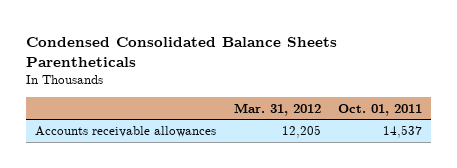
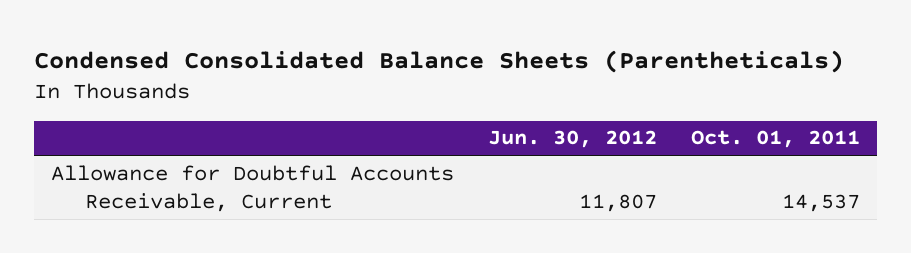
[26,36,338,67] Condensed Consolidated Balance Sheets Parentheticals -> [33,50,844,74] Condensed Consolidated Balance Sheets (Parentheticals)
[233,102,321,116] Mar. 31, 2012 -> none
none -> [487,130,657,149] Jun. 30, 2012
[35,126,217,138] Accounts receivable allowances -> [50,164,454,212] Allowance for Doubtful Accounts Receivable, Current

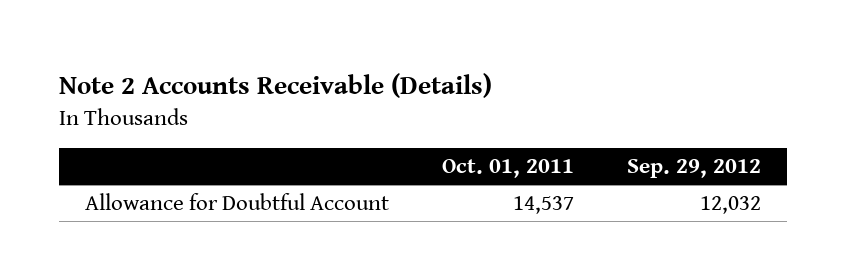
[33,50,844,74] Condensed Consolidated Balance Sheets (Parentheticals) -> [58,73,492,99] Note 2 Accounts Receivable (Details)
[487,130,657,149] Jun. 30, 2012 -> none
none -> [626,159,761,179] Sep. 29, 2012
[50,164,454,212] Allowance for Doubtful Accounts Receivable, Current -> [85,193,390,211] Allowance for Doubtful Account

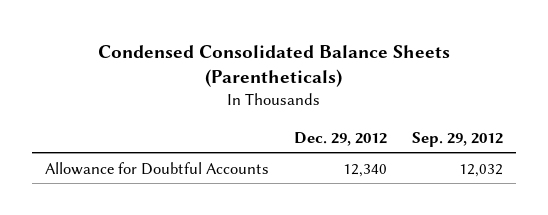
[58,73,492,99] Note 2 Accounts Receivable (Details) -> [97,44,450,88] Condensed Consolidated Balance Sheets (Parentheticals)
[441,159,574,179] Oct. 01, 2011 -> none
none -> [293,131,387,146] Dec. 29, 2012
[85,193,390,211] Allowance for Doubtful Account -> [44,161,269,175] Allowance for Doubtful Accounts

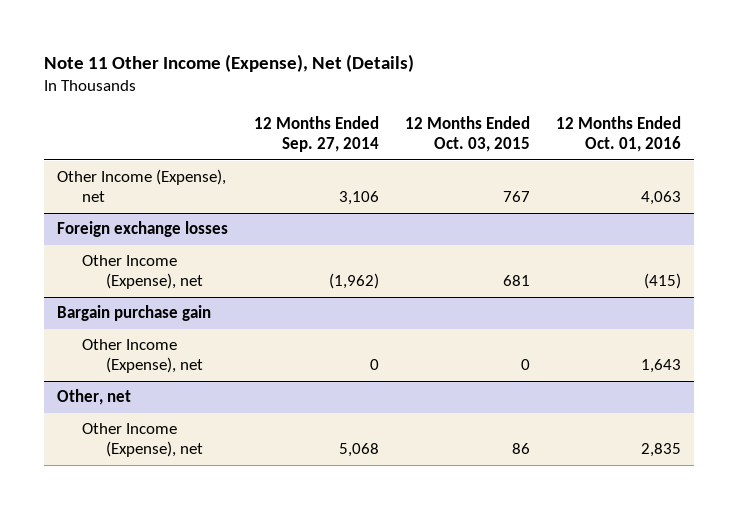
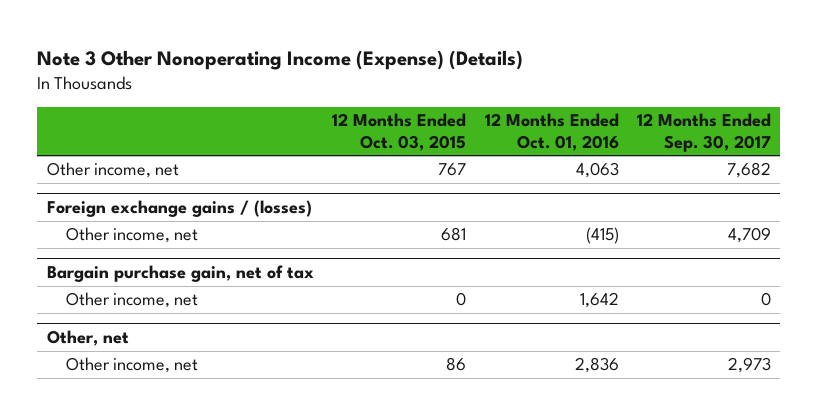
[43,54,414,73] Note 11 Other Income (Expense), Net (Details) -> [37,50,524,71] Note 3 Other Nonoperating Income (Expense) (Details)
[253,115,379,152] 12 Months Ended Sep. 27, 2014 -> none
none -> [637,112,772,152] 12 Months Ended Sep. 30, 2017
[56,169,226,203] Other Income (Expense), net -> [46,162,179,179] Other income, net
[56,221,228,238] Foreign exchange losses -> [46,200,312,218] Foreign exchange gains / (losses)
[81,255,204,290] Other Income (Expense), net -> [65,227,198,244] Other income, net
[56,305,211,322] Bargain purchase gain -> [46,265,314,283] Bargain purchase gain, net of tax
[81,339,204,374] Other Income (Expense), net -> [65,292,198,309] Other income, net
[640,359,681,374] 1,643 -> [579,292,619,309] 1,642
[81,423,204,458] Other Income (Expense), net -> [65,357,198,374] Other income, net
[640,443,681,458] 2,835 -> [574,357,619,374] 2,836

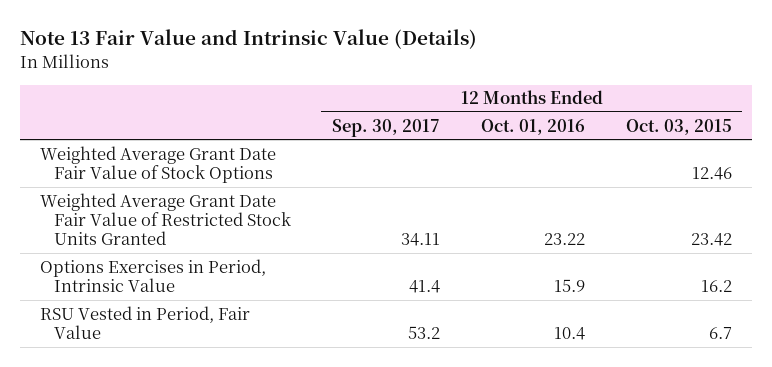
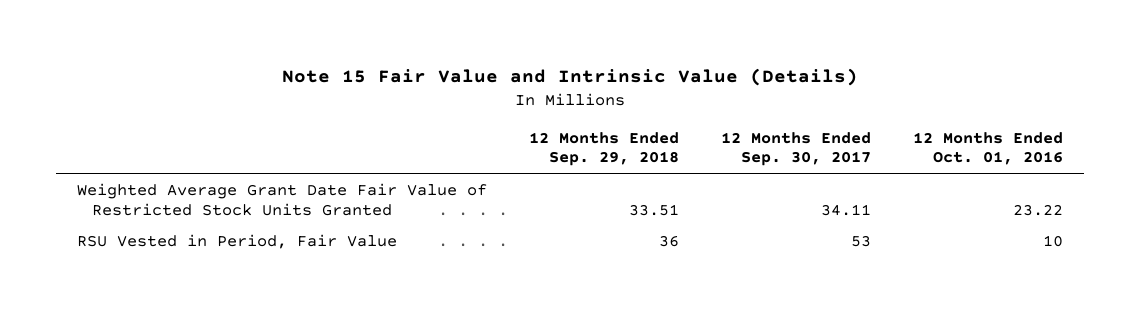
[19,29,477,50] Note 13 Fair Value and Intrinsic Value (Details) -> [281,68,858,87] Note 15 Fair Value and Intrinsic Value (Details)
[625,118,732,135] Oct. 03, 2015 -> none
none -> [528,131,679,167] 12 Months Ended Sep. 29, 2018
[40,145,277,183] Weighted Average Grant Date Fair Value of Stock Options -> none
[40,258,267,292] Options Exercises in Period, Intrinsic Value -> none
[407,325,440,339] 53.2 -> [850,234,871,247] 53
[553,326,585,340] 10.4 -> [1042,234,1063,247] 10

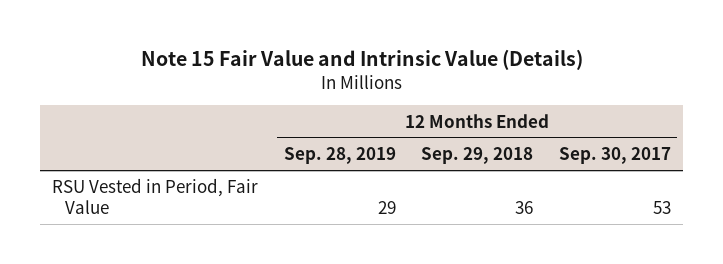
[912,131,1063,166] 12 Months Ended Oct. 01, 2016 -> none
none -> [283,147,396,165] Sep. 28, 2019
[76,182,487,216] Weighted Average Grant Date Fair Value of Restricted Stock Units Granted -> none

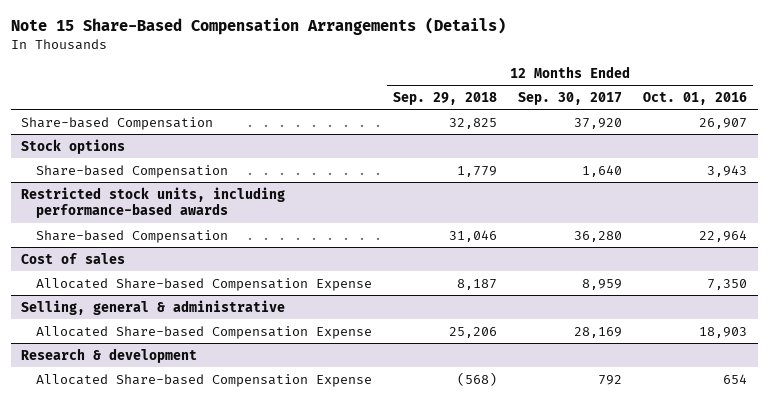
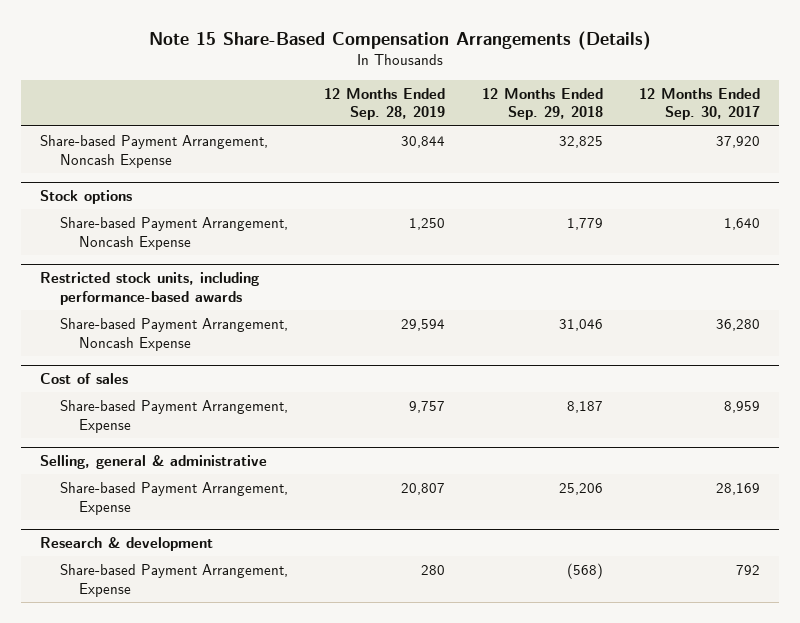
[643,92,748,106] Oct. 01, 2016 -> none
none -> [324,87,446,121] 12 Months Ended Sep. 28, 2019
[21,116,214,130] Share-based Compensation -> [39,134,268,168] Share-based Payment Arrangement, Noncash Expense
[35,164,228,178] Share-based Compensation -> [59,216,288,250] Share-based Payment Arrangement, Noncash Expense
[35,229,228,243] Share-based Compensation -> [59,317,288,351] Share-based Payment Arrangement, Noncash Expense
[35,277,372,291] Allocated Share-based Compensation Expense -> [59,399,288,433] Share-based Payment Arrangement, Expense
[35,325,372,339] Allocated Share-based Compensation Expense -> [59,481,288,515] Share-based Payment Arrangement, Expense
[35,373,372,387] Allocated Share-based Compensation Expense -> [59,563,288,597] Share-based Payment Arrangement, Expense

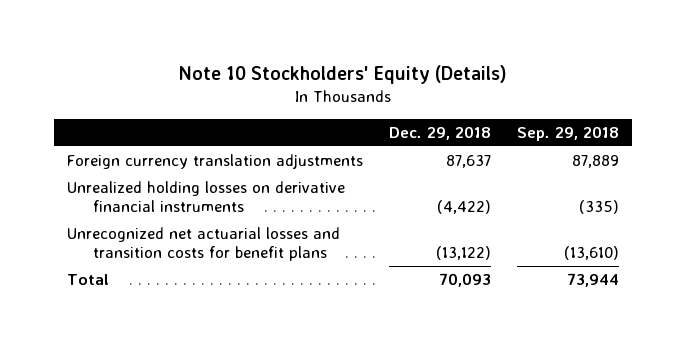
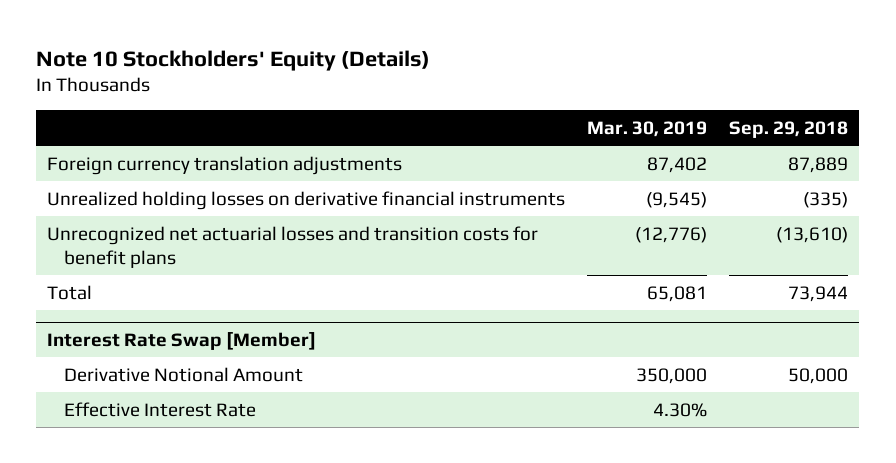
[388,126,491,141] Dec. 29, 2018 -> none
none -> [587,120,708,137] Mar. 30, 2019
none -> [47,331,317,350] Interest Rate Swap [Member]
none -> [64,366,304,382] Derivative Notional Amount
none -> [64,401,257,417] Effective Interest Rate

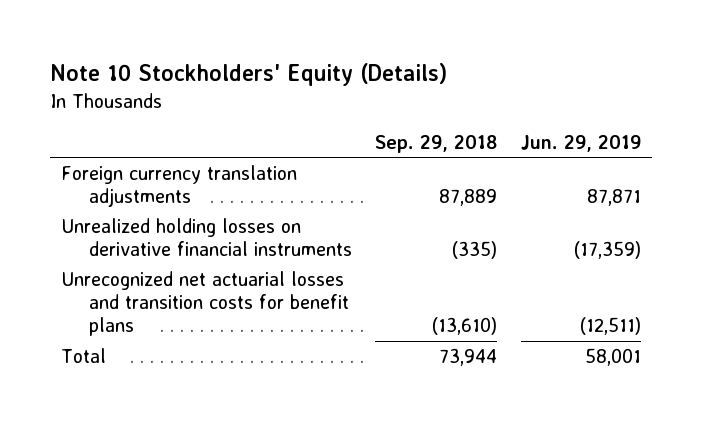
[587,120,708,137] Mar. 30, 2019 -> none
none -> [520,135,641,153] Jun. 29, 2019
[47,331,317,350] Interest Rate Swap [Member] -> none
[64,366,304,382] Derivative Notional Amount -> none
[64,401,257,417] Effective Interest Rate -> none

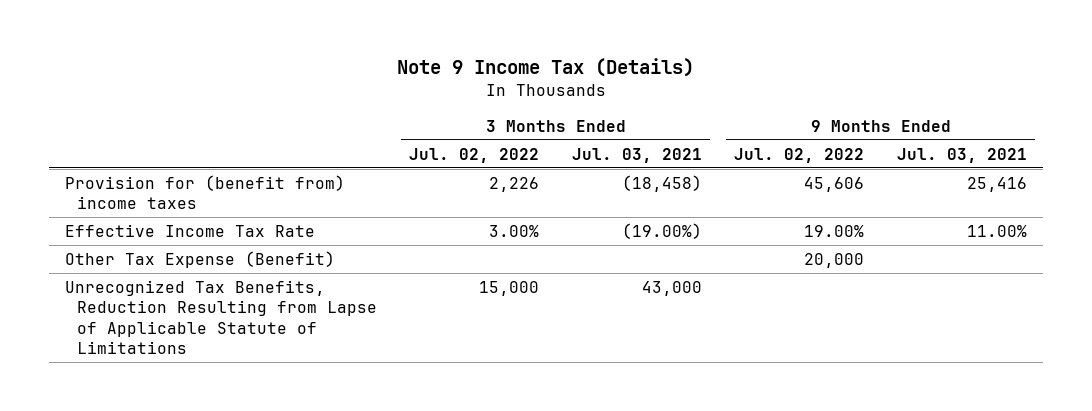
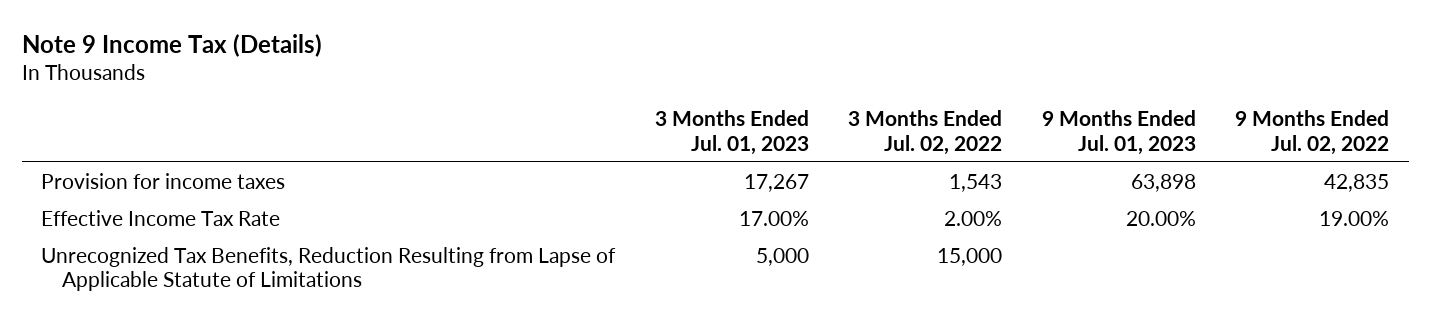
[571,147,702,163] Jul. 03, 2021 -> none
[897,147,1028,163] Jul. 03, 2021 -> none
none -> [654,110,809,155] 3 Months Ended Jul. 01, 2023
none -> [1041,110,1196,155] 9 Months Ended Jul. 01, 2023
[65,250,336,268] Other Tax Expense (Benefit) -> none
[65,174,346,210] Provision for (benefit from) income taxes -> [41,172,286,189] Provision for income taxes
[489,176,540,192] 2,226 -> [949,173,1003,192] 1,543
[804,176,865,192] 45,606 -> [1324,173,1390,192] 42,835
[489,224,540,237] 3.00% -> [944,210,1003,226] 2.00%

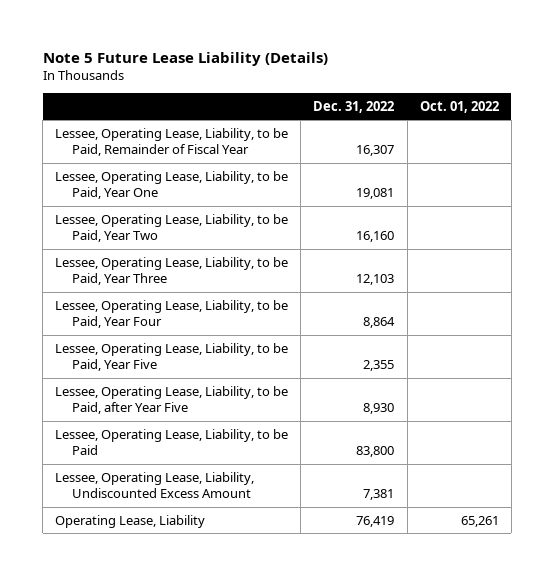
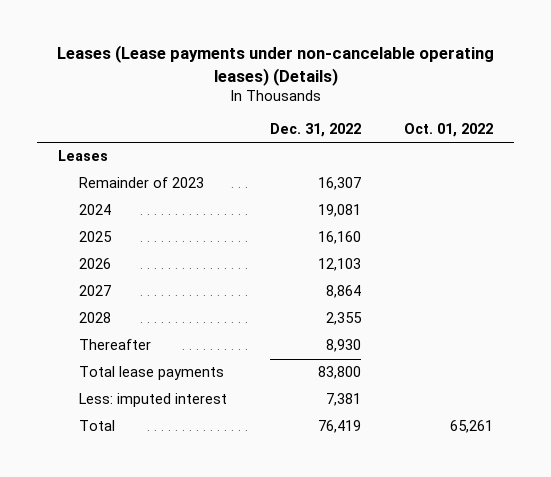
[42,51,328,66] Note 5 Future Lease Liability (Details) -> [56,45,494,86] Leases (Lease payments under non-cancelable operating leases) (Details)
none -> [58,150,109,162] Leases
[55,127,289,156] Lessee, Operating Lease, Liability, to be Paid, Remainder of Fiscal Year -> [79,177,205,189] Remainder of 2023
[55,170,289,199] Lessee, Operating Lease, Liability, to be Paid, Year One -> [79,204,112,216] 2024
[55,213,289,242] Lessee, Operating Lease, Liability, to be Paid, Year Two -> [79,231,113,243] 2025
[55,256,289,285] Lessee, Operating Lease, Liability, to be Paid, Year Three -> [79,258,112,270] 2026
[55,299,289,328] Lessee, Operating Lease, Liability, to be Paid, Year Four -> [79,285,112,297] 2027
[55,342,289,371] Lessee, Operating Lease, Liability, to be Paid, Year Five -> [79,312,112,324] 2028
[55,385,289,414] Lessee, Operating Lease, Liability, to be Paid, after Year Five -> [79,339,152,351] Thereafter
[55,428,289,455] Lessee, Operating Lease, Liability, to be Paid -> [79,366,225,381] Total lease payments
[55,471,255,498] Lessee, Operating Lease, Liability, Undiscounted Excess Amount -> [79,393,228,408] Less: imputed interest
[55,514,206,528] Operating Lease, Liability -> [79,420,116,432] Total

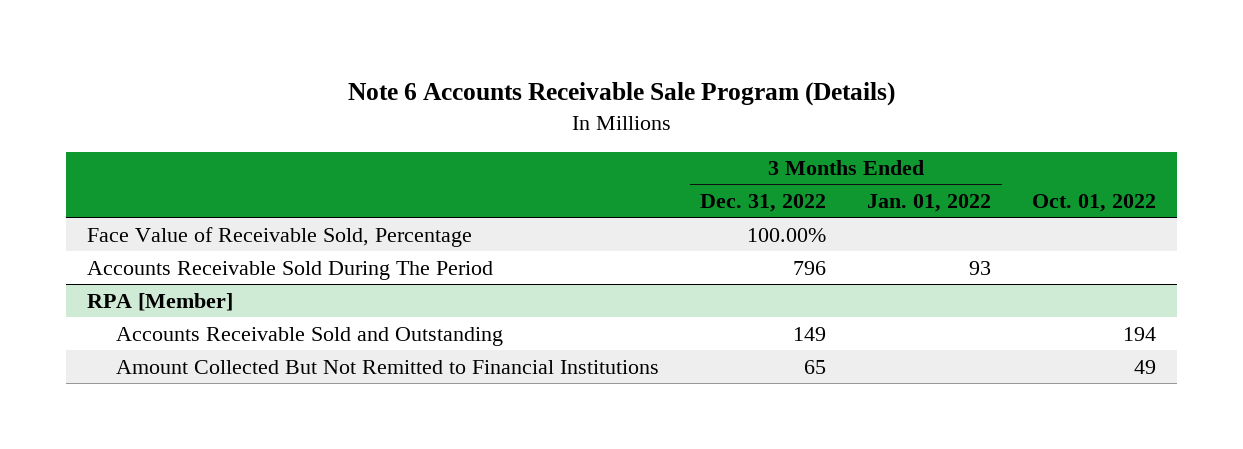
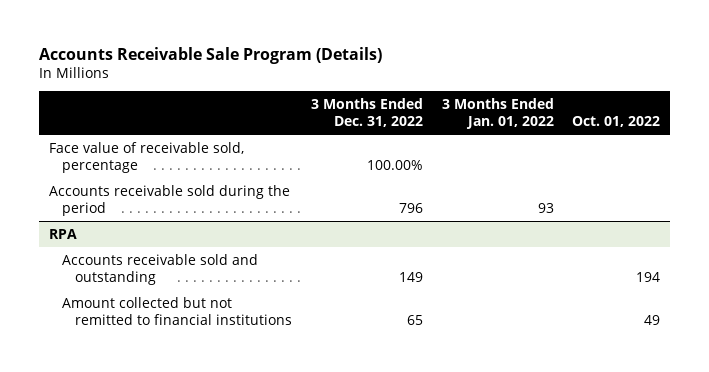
[347,82,895,107] Note 6 Accounts Receivable Sale Program (Details) -> [39,46,383,64] Accounts Receivable Sale Program (Details)
[86,226,472,247] Face Value of Receivable Sold, Percentage -> [48,141,244,173] Face value of receivable sold, percentage
[86,260,493,280] Accounts Receivable Sold During The Period -> [48,184,290,216] Accounts receivable sold during the period
[86,292,233,311] RPA [Member] -> [48,228,77,239] RPA
[116,326,504,346] Accounts Receivable Sold and Outstanding -> [61,253,258,285] Accounts receivable sold and outstanding
[116,359,660,374] Amount Collected But Not Remitted to Financial Institutions -> [61,296,292,325] Amount collected but not remitted to financial institutions

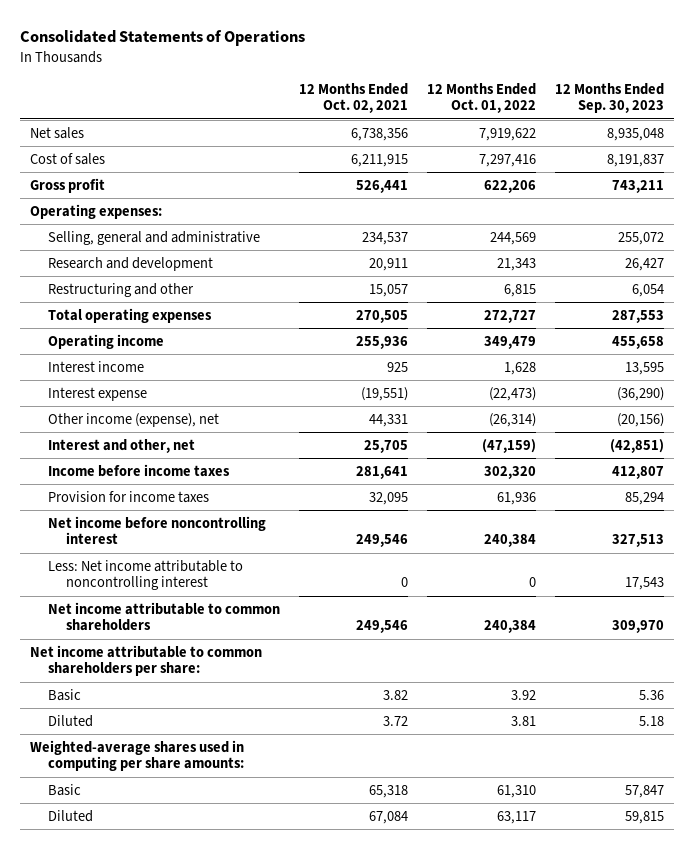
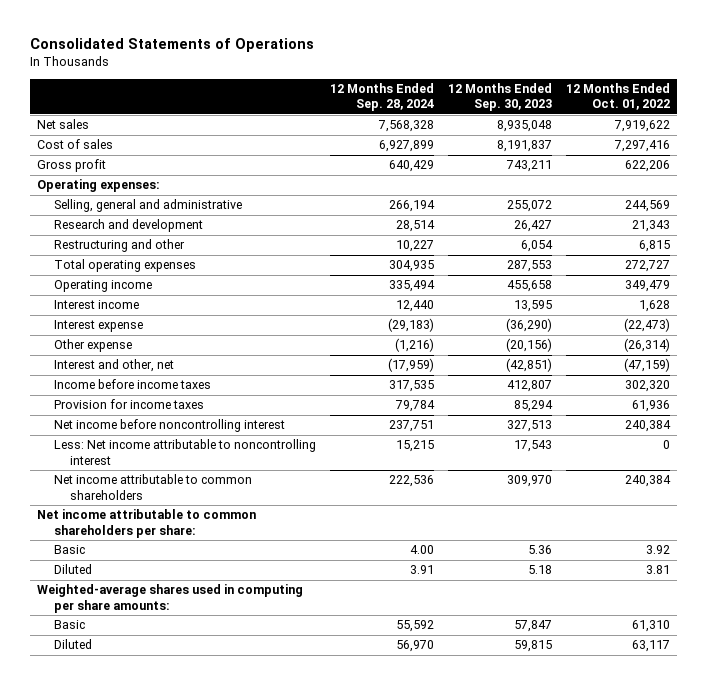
[298,82,408,114] 12 Months Ended Oct. 02, 2021 -> none
none -> [329,83,434,112] 12 Months Ended Sep. 28, 2024
[47,412,219,427] Other income (expense), net -> [53,339,132,353] Other expense

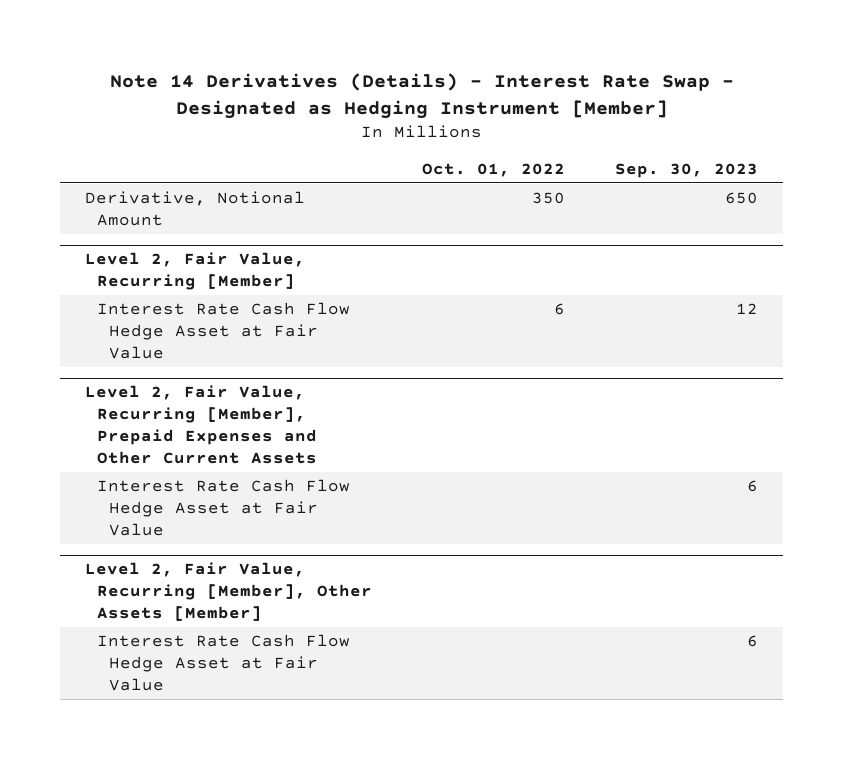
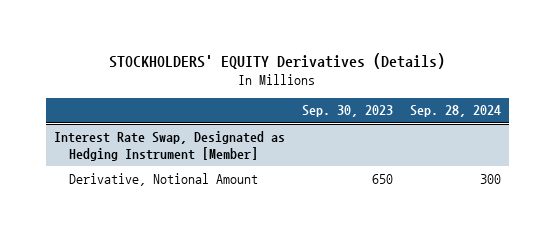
[109,72,734,119] Note 14 Derivatives (Details) - Interest Rate Swap - Designated as Hedging Instrument [Member] -> [109,53,446,70] STOCKHOLDERS' EQUITY Derivatives (Details)
[422,162,566,177] Oct. 01, 2022 -> none
none -> [409,105,501,118] Sep. 28, 2024
none -> [54,130,286,161] Interest Rate Swap, Designated as Hedging Instrument [Member]
[84,252,305,291] Level 2, Fair Value, Recurring [Member] -> none
[97,302,351,360] Interest Rate Cash Flow Hedge Asset at Fair Value -> none
[84,385,318,465] Level 2, Fair Value, Recurring [Member], Prepaid Expenses and Other Current Assets -> none
[97,479,351,537] Interest Rate Cash Flow Hedge Asset at Fair Value -> none
[84,562,373,622] Level 2, Fair Value, Recurring [Member], Other Assets [Member] -> none
[97,634,351,692] Interest Rate Cash Flow Hedge Asset at Fair Value -> none

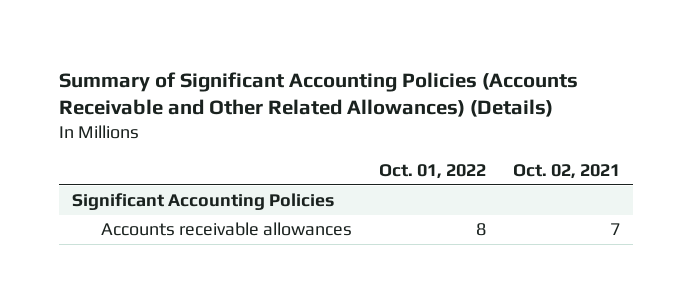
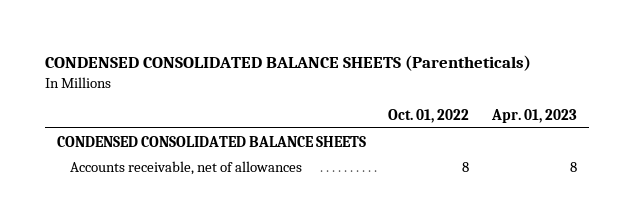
[58,71,578,118] Summary of Significant Accounting Policies (Accounts Receivable and Other Related Allowances) (Details) -> [45,55,532,72] CONDENSED CONSOLIDATED BALANCE SHEETS (Parentheticals)
[512,164,620,180] Oct. 02, 2021 -> none
none -> [491,109,578,124] Apr. 01, 2023
[72,193,335,211] Significant Accounting Policies -> none
none -> [56,135,366,147] CONDENSED CONSOLIDATED BALANCE SHEETS
[100,222,352,237] Accounts receivable allowances -> [70,160,303,175] Accounts receivable, net of allowances

